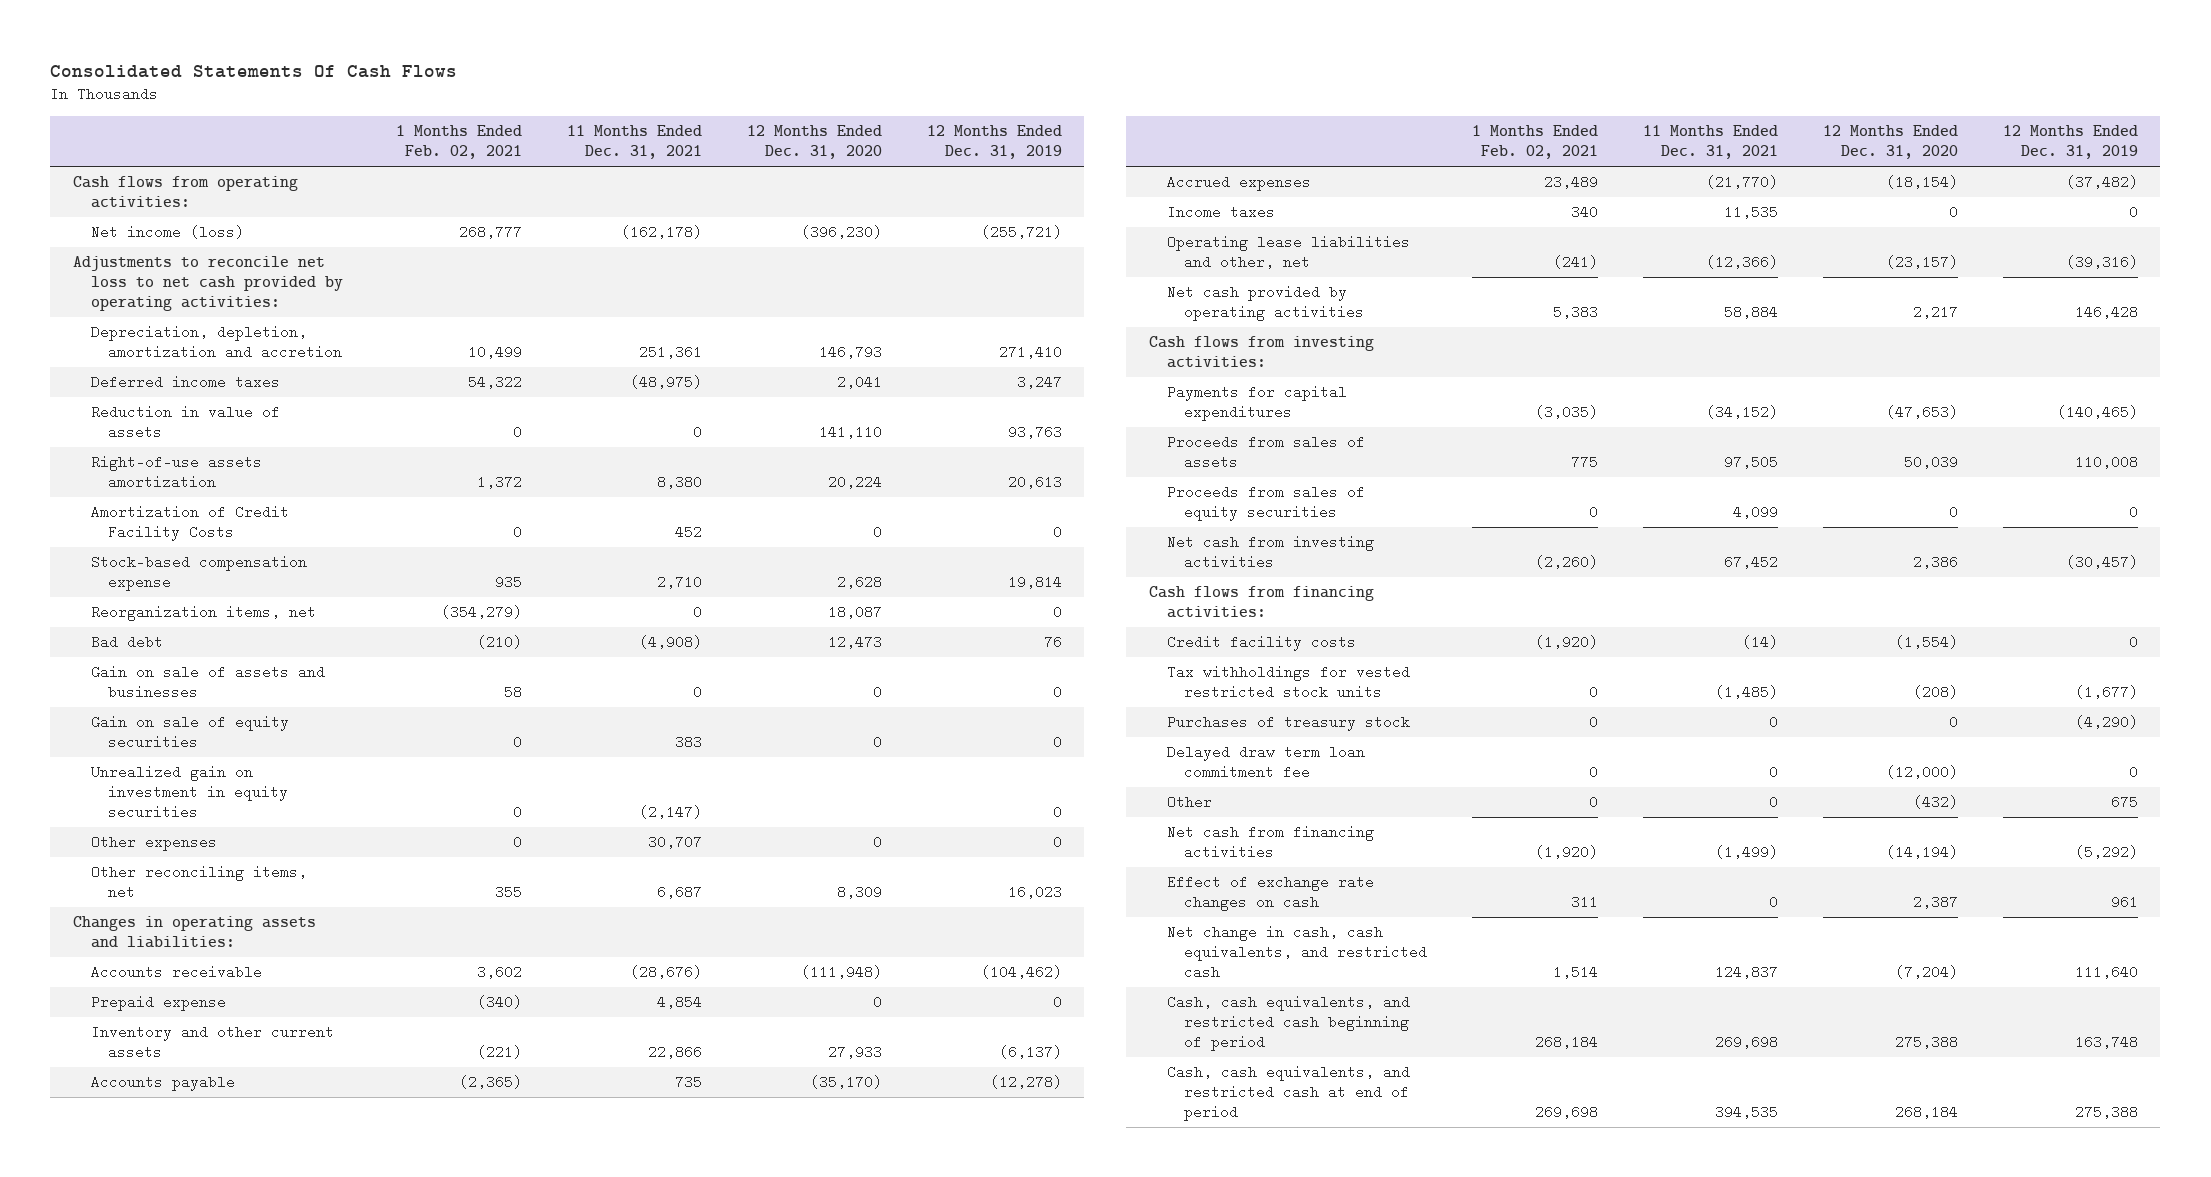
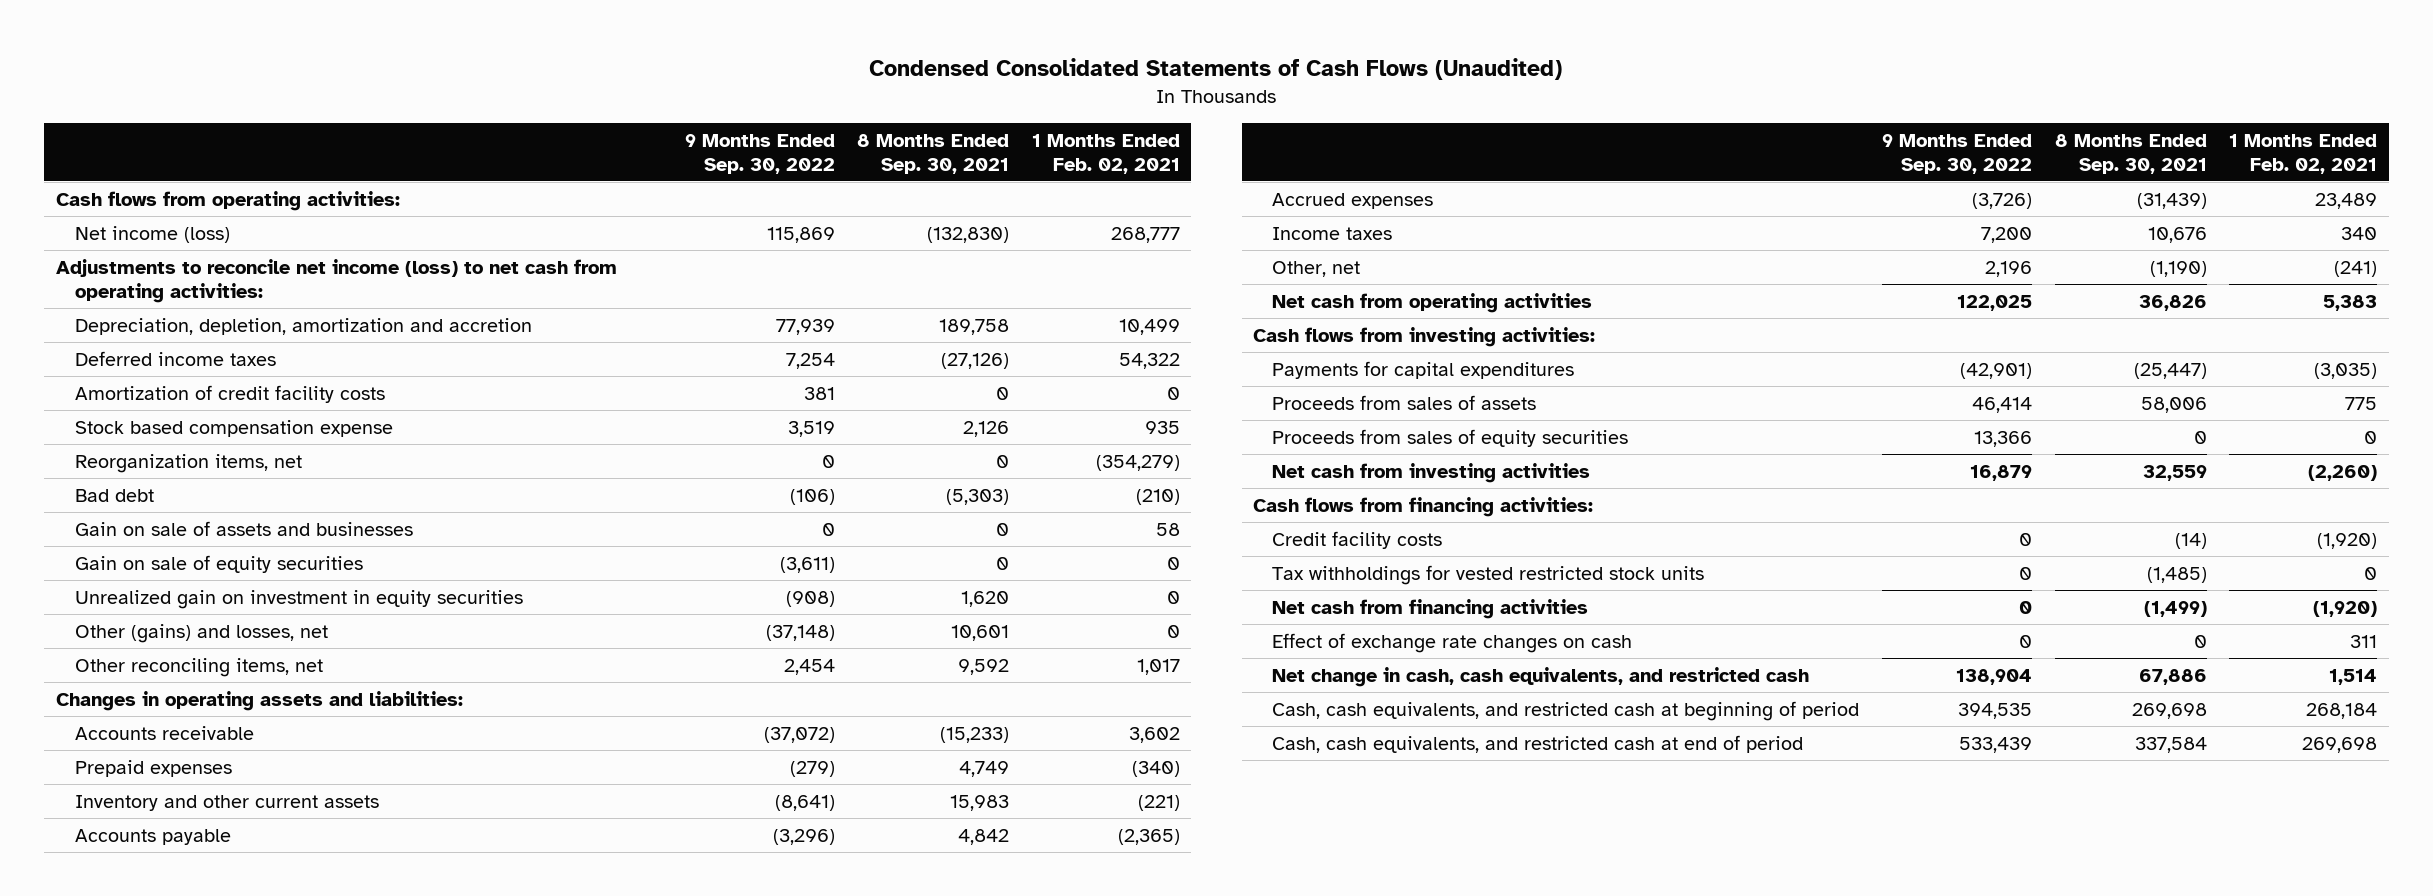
[50,64,458,78] Consolidated Statements Of Cash Flows -> [869,57,1563,80] Condensed Consolidated Statements of Cash Flows (Unaudited)
[567,125,703,160] 11 Months Ended Dec. 31, 2021 -> none
[747,125,883,160] 12 Months Ended Dec. 31, 2020 -> none
[926,125,1062,160] 12 Months Ended Dec. 31, 2019 -> none
none -> [684,133,835,174] 9 Months Ended Sep. 30, 2022
none -> [857,133,1010,174] 8 Months Ended Sep. 30, 2021
[72,256,343,311] Adjustments to reconcile net loss to net cash provided by operating activities: -> [55,259,617,303] Adjustments to reconcile net income (loss) to net cash from operating activities:
[90,405,280,440] Reduction in value of assets -> none
[90,455,262,490] Right-of-use assets amortization -> none
[90,505,289,542] Amortization of Credit Facility Costs -> [74,385,385,404] Amortization of credit facility costs
[90,555,307,592] Stock-based compensation expense -> [74,420,393,438] Stock based compensation expense
[90,835,217,852] Other expenses -> none
none -> [74,624,328,644] Other (gains) and losses, net
[495,885,523,900] 355 -> [1136,659,1180,676] 1,017
[90,995,226,1012] Prepaid expense -> [74,760,232,778] Prepaid expenses
[1166,235,1410,270] Operating lease liabilities and other, net -> [1272,261,1361,278] Other, net
[1166,285,1365,322] Net cash provided by operating activities -> [1272,293,1593,314] Net cash from operating activities
[1166,715,1410,732] Purchases of treasury stock -> none
[1166,745,1365,780] Delayed draw term loan commitment fee -> none
[1166,795,1212,810] Other -> none
[1166,995,1410,1051] Cash, cash equivalents, and restricted cash beginning of period -> [1272,701,1860,722] Cash, cash equivalents, and restricted cash at beginning of period

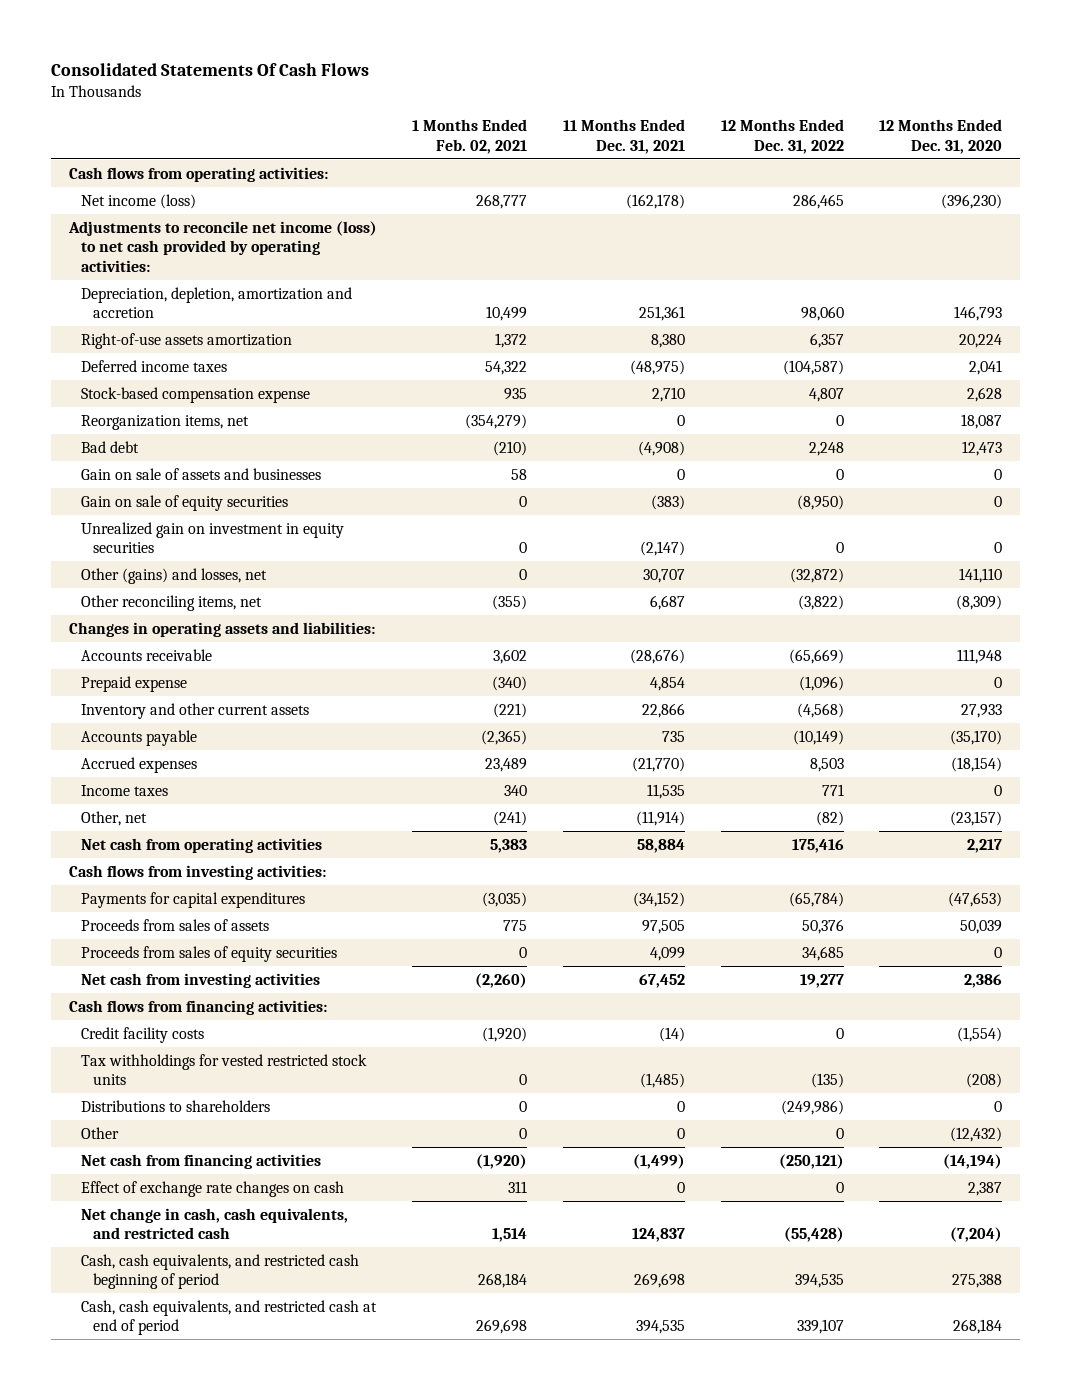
[869,57,1563,80] Condensed Consolidated Statements of Cash Flows (Unaudited) -> [51,62,370,76] Consolidated Statements Of Cash Flows
[684,133,835,174] 9 Months Ended Sep. 30, 2022 -> none
[857,133,1010,174] 8 Months Ended Sep. 30, 2021 -> none
none -> [563,119,686,154] 11 Months Ended Dec. 31, 2021
none -> [720,119,844,154] 12 Months Ended Dec. 31, 2022
none -> [879,119,1003,154] 12 Months Ended Dec. 31, 2020
[55,259,617,303] Adjustments to reconcile net income (loss) to net cash from operating activities: -> [67,220,377,272] Adjustments to reconcile net income (loss) to net cash provided by operating activities:
none -> [81,332,293,349] Right-of-use assets amortization
[74,385,385,404] Amortization of credit facility costs -> none
[74,420,393,438] Stock based compensation expense -> [81,386,311,403] Stock-based compensation expense
[1136,659,1180,676] 1,017 -> [492,594,528,610] (355)
[74,760,232,778] Prepaid expenses -> [81,675,188,692] Prepaid expense
none -> [81,1099,271,1112] Distributions to shareholders
none -> [81,1126,120,1139] Other
[1272,701,1860,722] Cash, cash equivalents, and restricted cash at beginning of period -> [81,1253,360,1290] Cash, cash equivalents, and restricted cash beginning of period

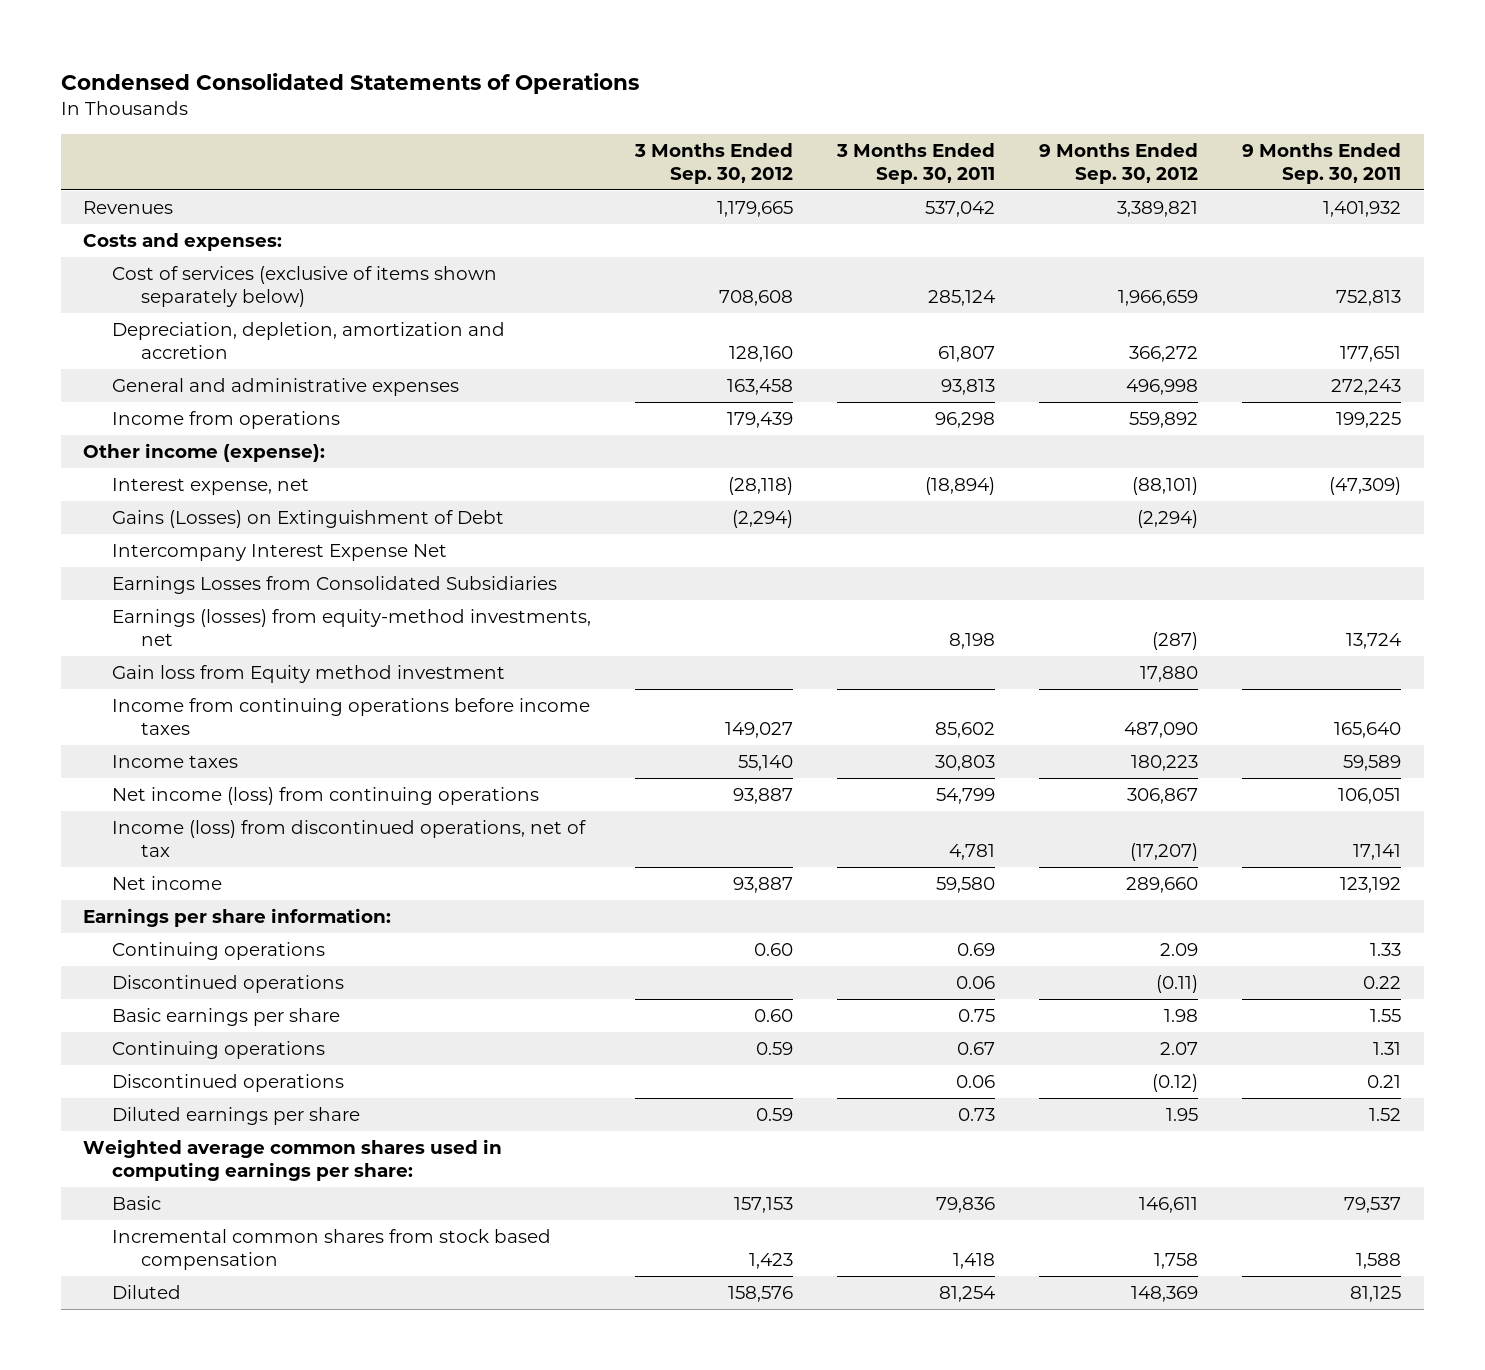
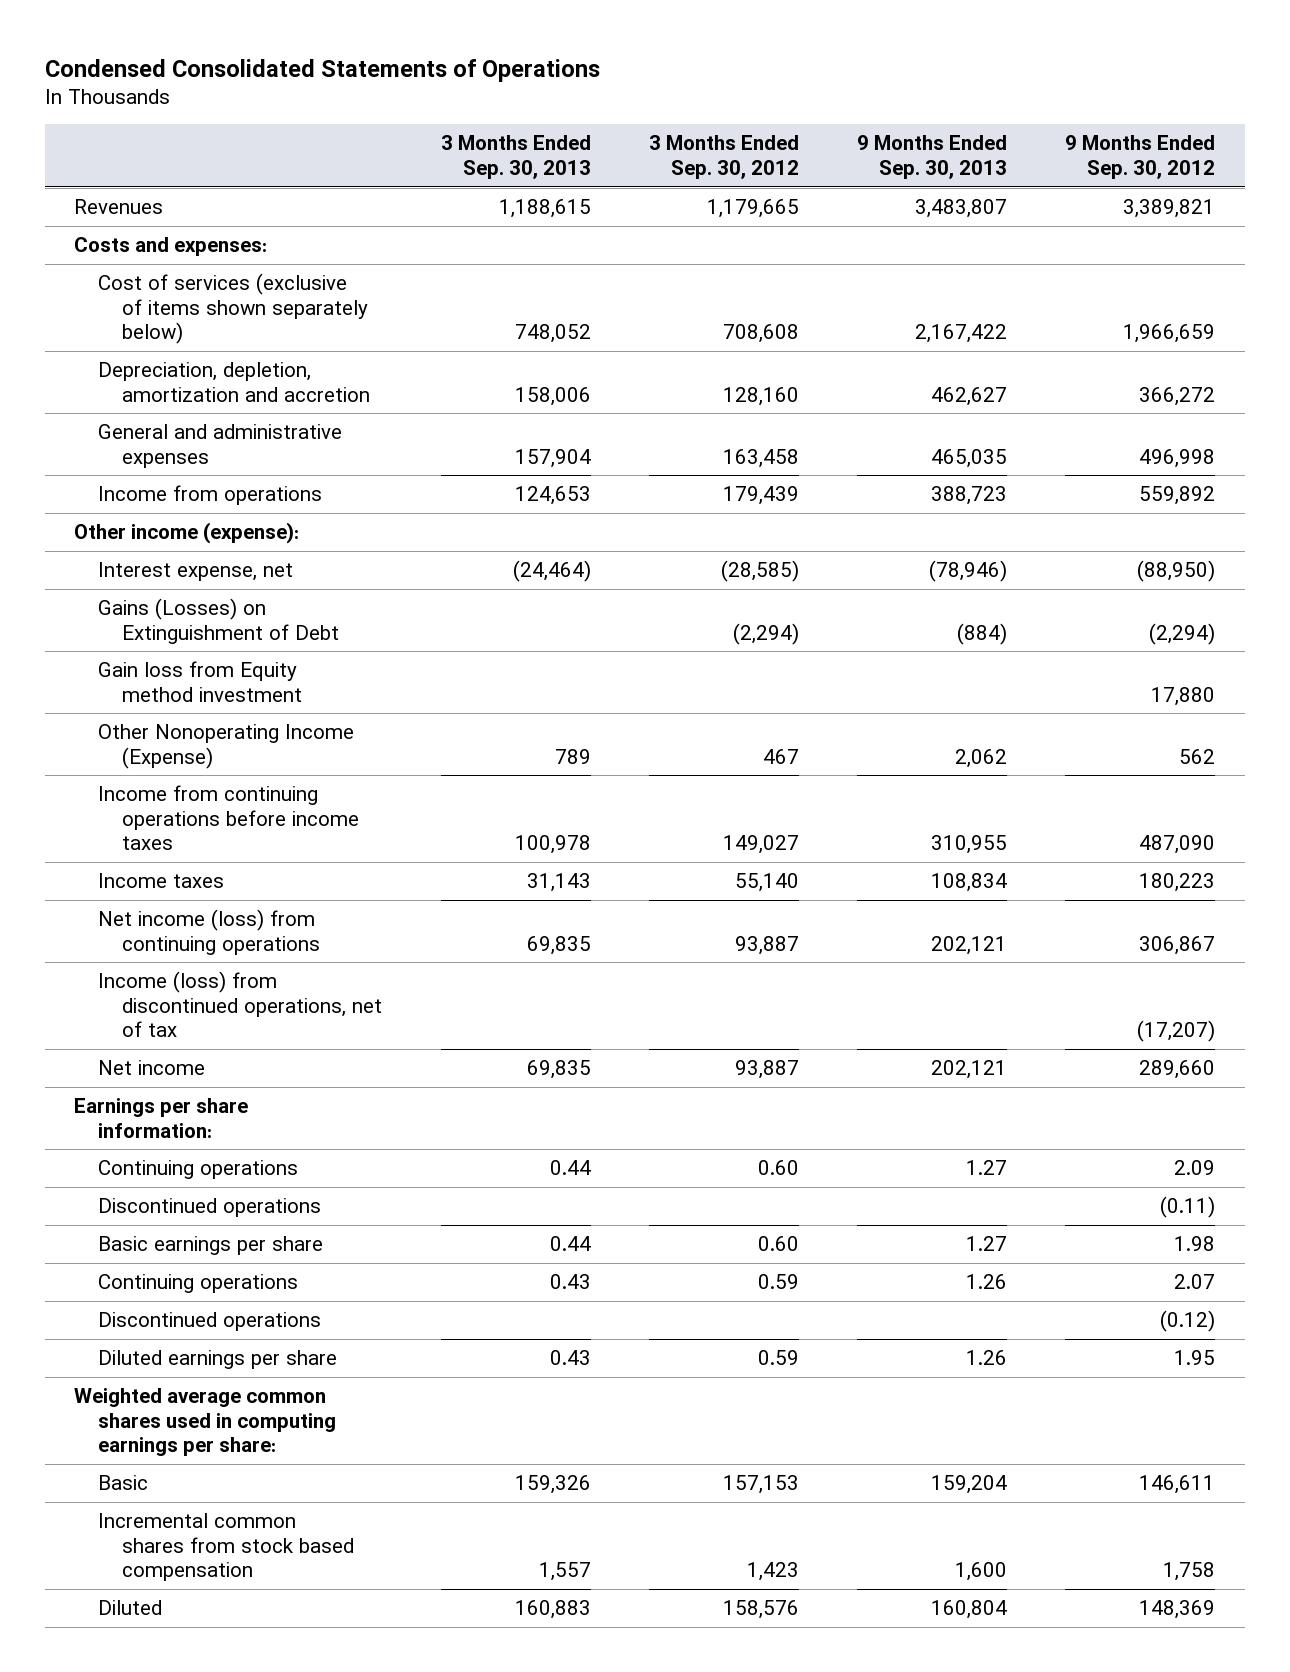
[836,142,996,184] 3 Months Ended Sep. 30, 2011 -> none
[1242,142,1402,184] 9 Months Ended Sep. 30, 2011 -> none
none -> [440,135,591,179] 3 Months Ended Sep. 30, 2013
none -> [857,135,1008,179] 9 Months Ended Sep. 30, 2013
[728,477,794,496] (28,118) -> [720,560,799,583] (28,585)
[1132,477,1199,496] (88,101) -> [1137,560,1216,583] (88,950)
[112,544,448,562] Intercompany Interest Expense Net -> none
[112,576,558,595] Earnings Losses from Consolidated Subsidiaries -> none
[112,609,592,646] Earnings (losses) from equity-method investments, net -> none
none -> [98,724,355,769] Other Nonoperating Income (Expense)

